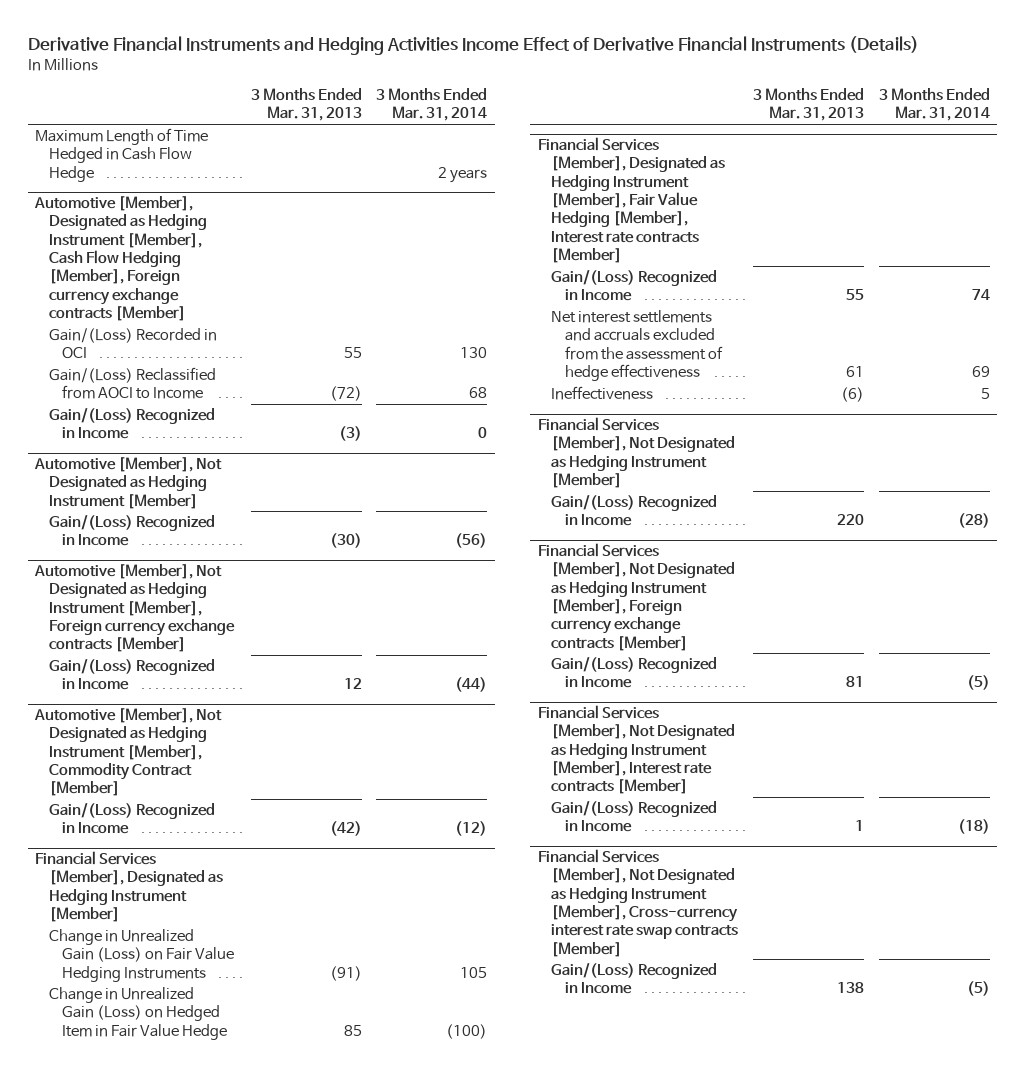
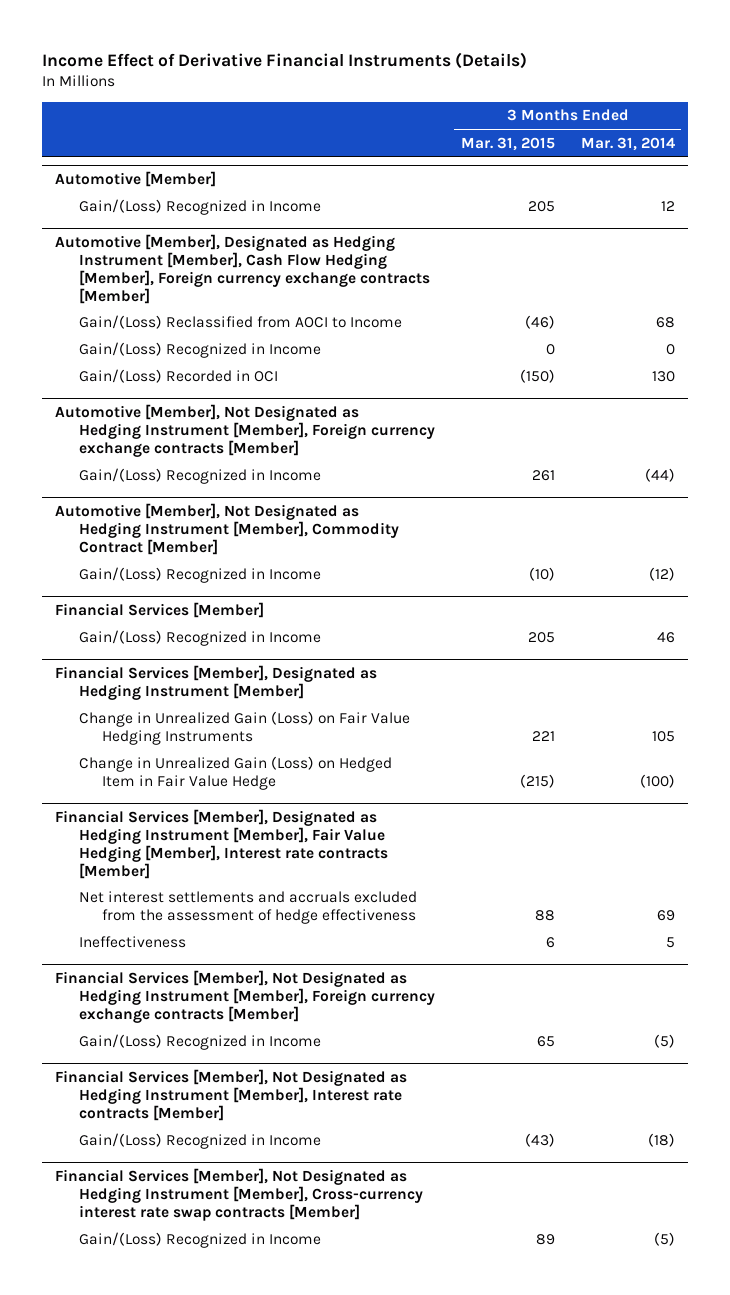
[28,36,920,56] Derivative Financial Instruments and Hedging Activities Income Effect of Derivative Financial Instruments (Details) -> [41,51,527,69] Income Effect of Derivative Financial Instruments (Details)
[250,88,362,122] 3 Months Ended Mar. 31, 2013 -> none
none -> [460,136,555,151] Mar. 31, 2015
[35,128,209,182] Maximum Length of Time Hedged in Cash Flow Hedge -> none
none -> [54,171,216,188] Automotive [Member]
none -> [78,199,321,216] Gain/(Loss) Recognized in Income
[34,457,223,509] Automotive [Member], Not Designated as Hedging Instrument [Member] -> none
[48,515,215,547] Gain/(Loss) Recognized in Income -> none
[48,328,217,360] Gain/(Loss) Recorded in OCI -> [78,369,278,384] Gain/(Loss) Recorded in OCI
none -> [54,602,264,619] Financial Services [Member]
none -> [78,630,321,647] Gain/(Loss) Recognized in Income
[551,270,718,302] Gain/(Loss) Recognized in Income -> none
[537,417,736,489] Financial Services [Member], Not Designated as Hedging Instrument [Member] -> none
[551,495,718,527] Gain/(Loss) Recognized in Income -> none

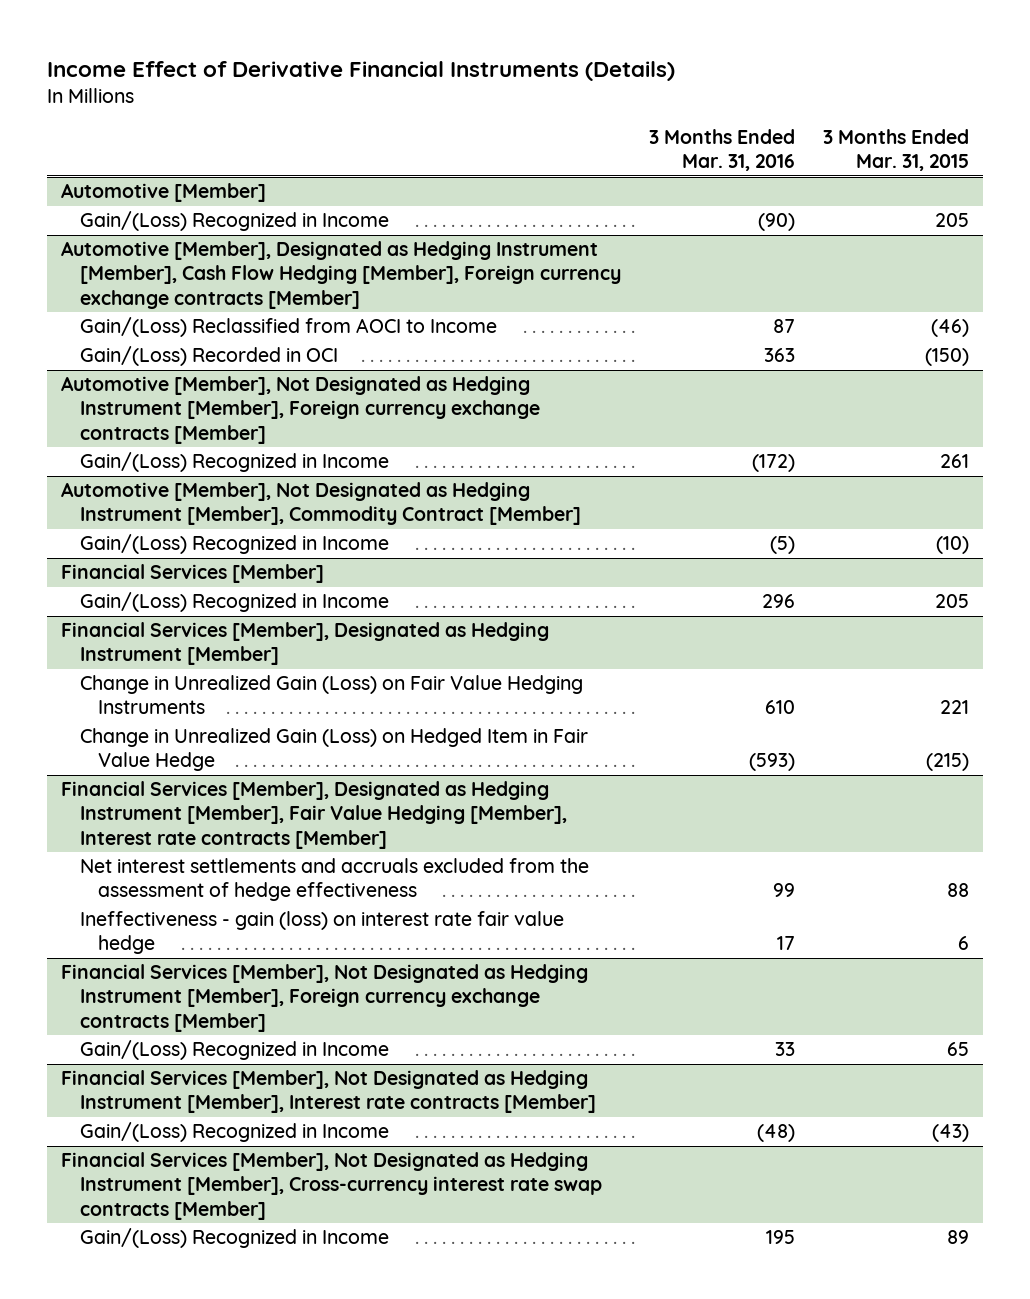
[580,136,675,151] Mar. 31, 2014 -> none
none -> [648,128,795,172] 3 Months Ended Mar. 31, 2016
[78,342,321,359] Gain/(Loss) Recognized in Income -> none
[78,936,186,949] Ineffectiveness -> [79,911,564,955] Ineffectiveness - gain (loss) on interest rate fair value hedge

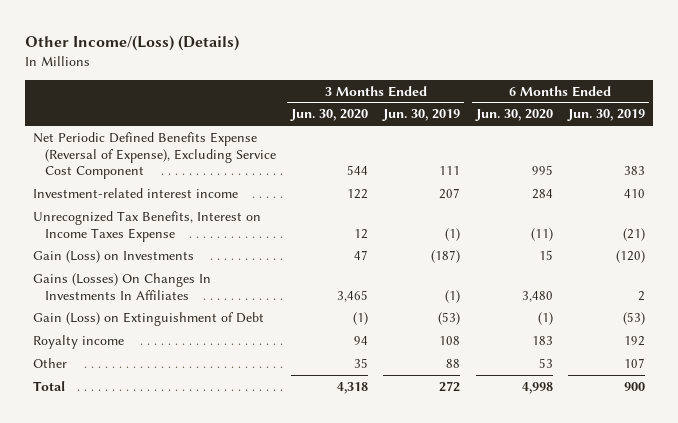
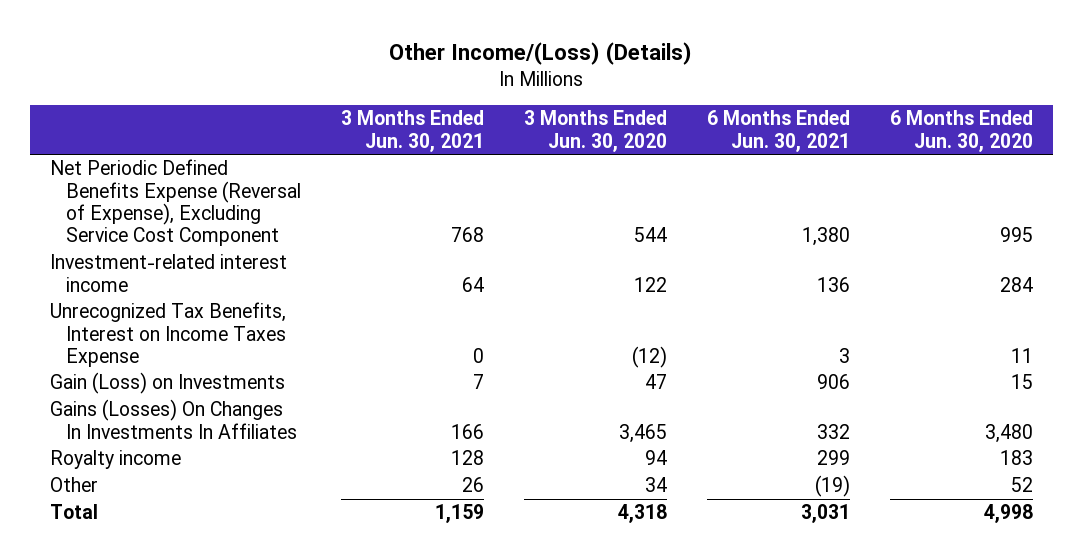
[382,109,461,122] Jun. 30, 2019 -> none
[566,109,645,122] Jun. 30, 2019 -> none
none -> [340,110,484,152] 3 Months Ended Jun. 30, 2021
none -> [706,110,850,152] 6 Months Ended Jun. 30, 2021
[354,228,369,239] 12 -> [631,345,667,368] (12)
[530,227,553,241] (11) -> [1010,347,1033,363] 11
[32,311,264,326] Gain (Loss) on Extinguishment of Debt -> none
[354,357,369,368] 35 -> [644,477,667,493] 34
[538,357,553,368] 53 -> [1010,477,1033,493] 52

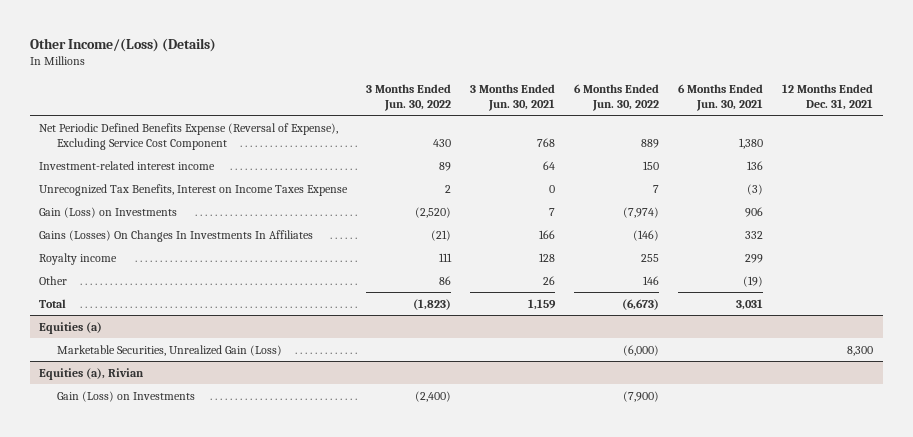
[523,110,667,152] 3 Months Ended Jun. 30, 2020 -> none
[889,110,1033,152] 6 Months Ended Jun. 30, 2020 -> none
none -> [366,83,452,111] 3 Months Ended Jun. 30, 2022
none -> [574,83,660,111] 6 Months Ended Jun. 30, 2022
none -> [782,83,874,110] 12 Months Ended Dec. 31, 2021
[838,347,850,363] 3 -> [747,183,764,195] (3)
none -> [39,321,103,334] Equities (a)
none -> [57,344,283,356] Marketable Securities, Unrealized Gain (Loss)
none -> [39,367,145,380] Equities (a), Rivian
none -> [57,390,196,402] Gain (Loss) on Investments

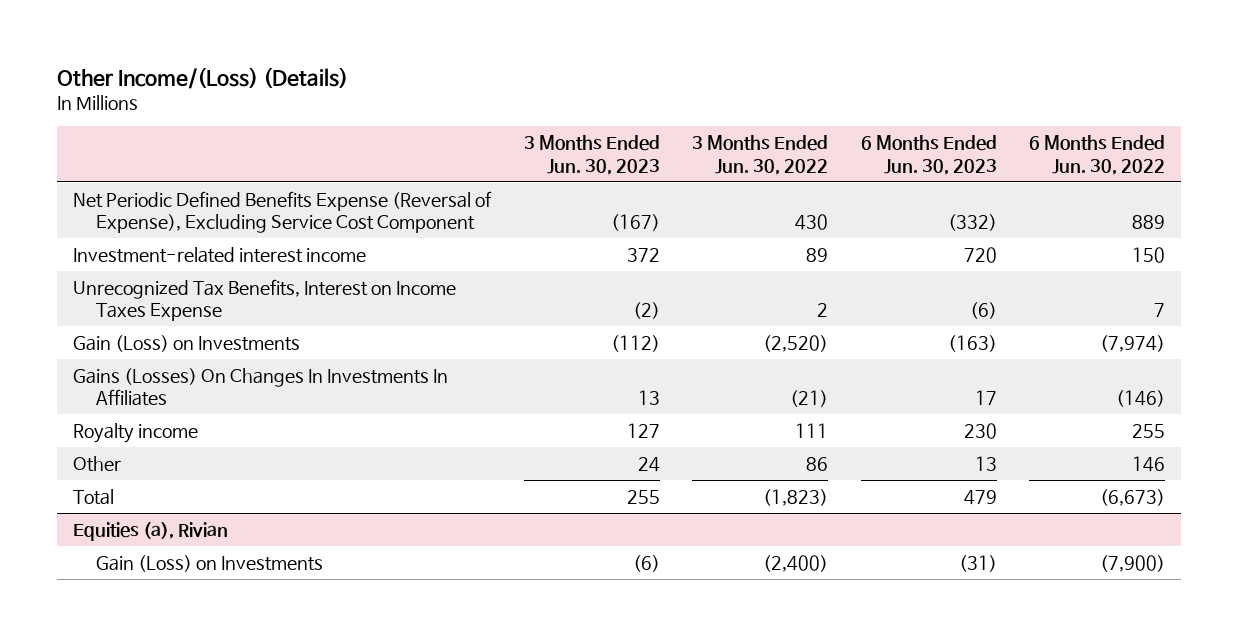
[470,83,556,111] 3 Months Ended Jun. 30, 2021 -> none
[678,83,764,111] 6 Months Ended Jun. 30, 2021 -> none
[782,83,874,110] 12 Months Ended Dec. 31, 2021 -> none
none -> [523,135,660,175] 3 Months Ended Jun. 30, 2023
none -> [860,135,997,175] 6 Months Ended Jun. 30, 2023
[39,321,103,334] Equities (a) -> none
[57,344,283,356] Marketable Securities, Unrealized Gain (Loss) -> none

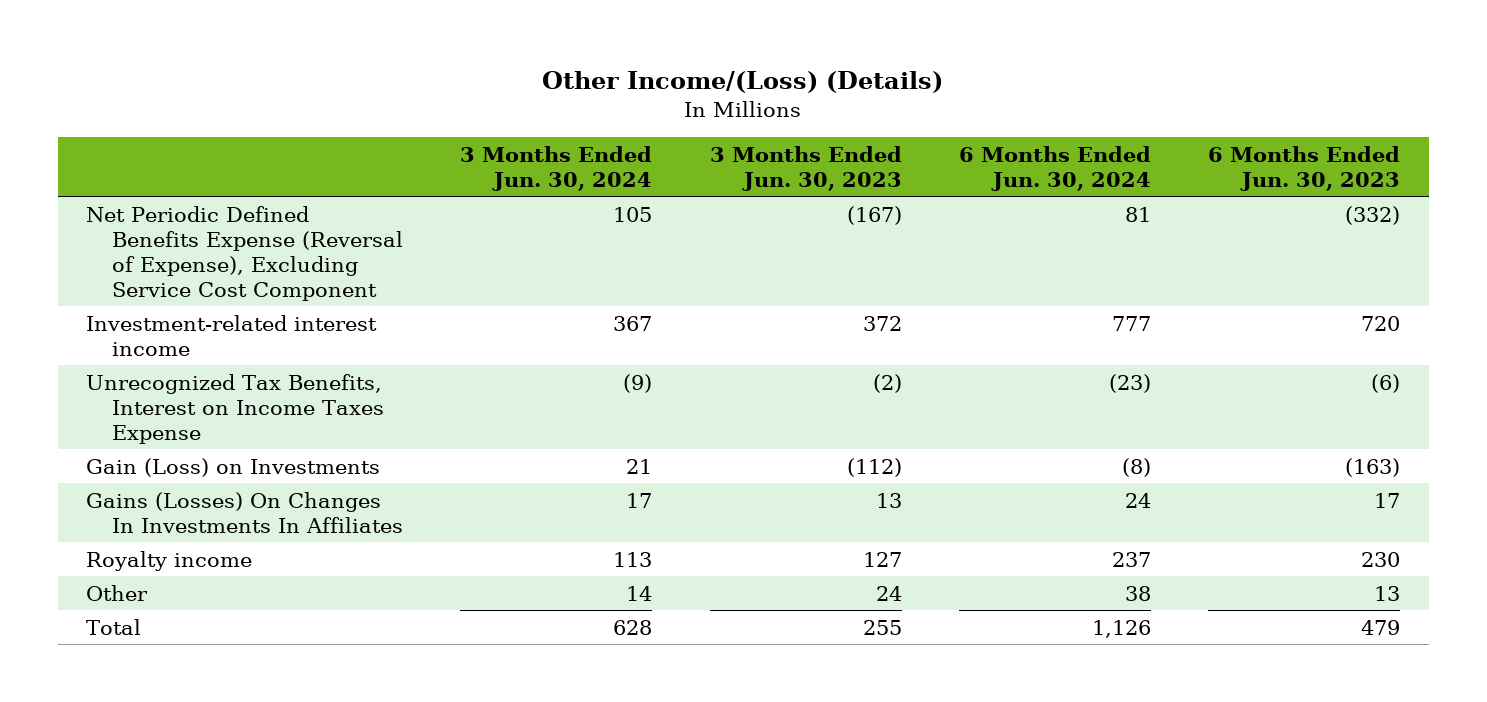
[692,135,829,175] 3 Months Ended Jun. 30, 2022 -> none
[1029,135,1166,175] 6 Months Ended Jun. 30, 2022 -> none
none -> [460,145,653,191] 3 Months Ended Jun. 30, 2024
none -> [958,145,1151,191] 6 Months Ended Jun. 30, 2024
[73,521,229,541] Equities (a), Rivian -> none
[95,554,323,572] Gain (Loss) on Investments -> none

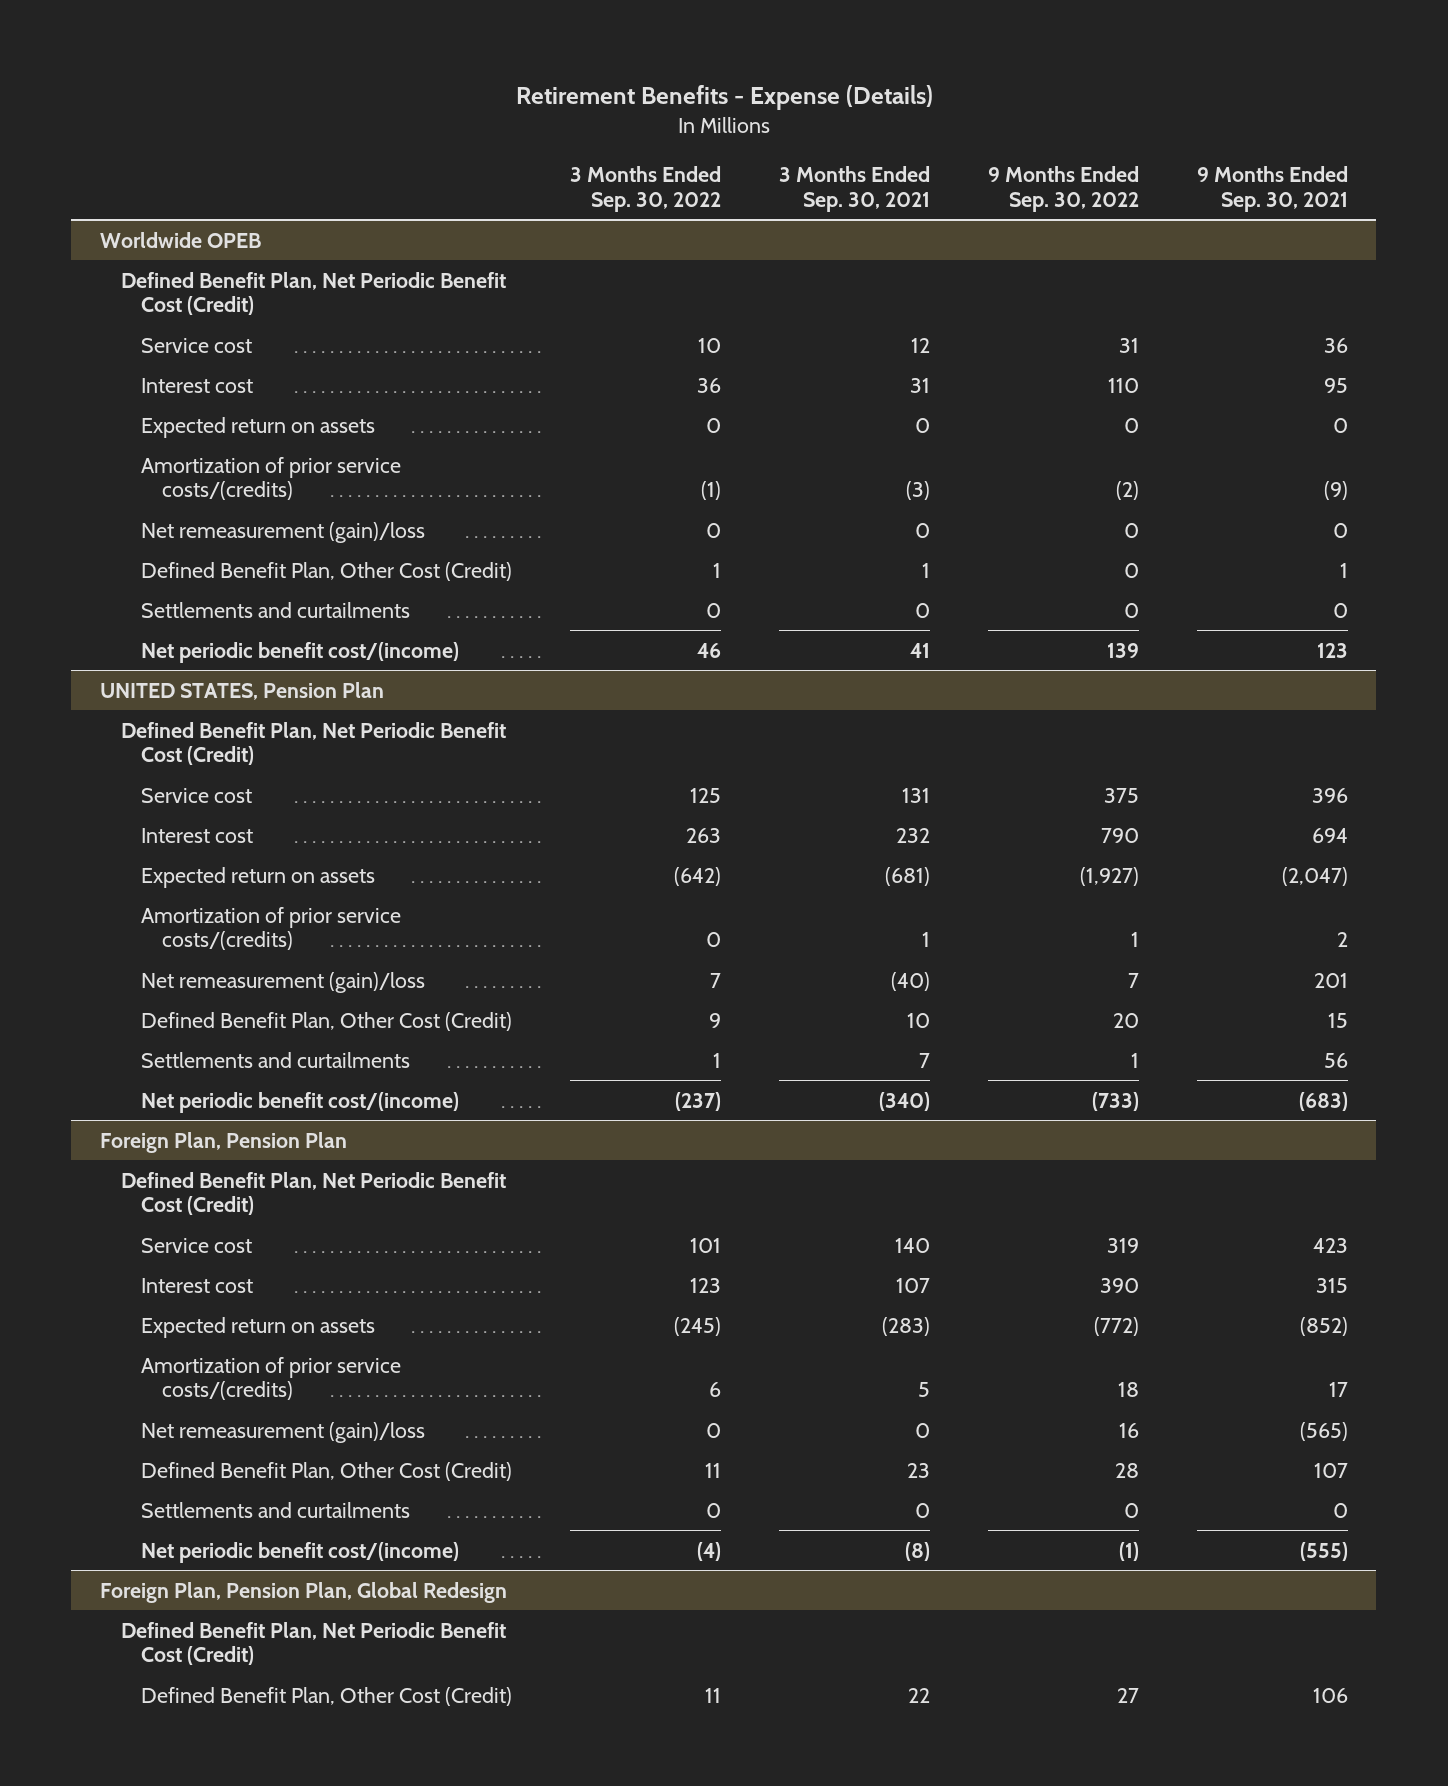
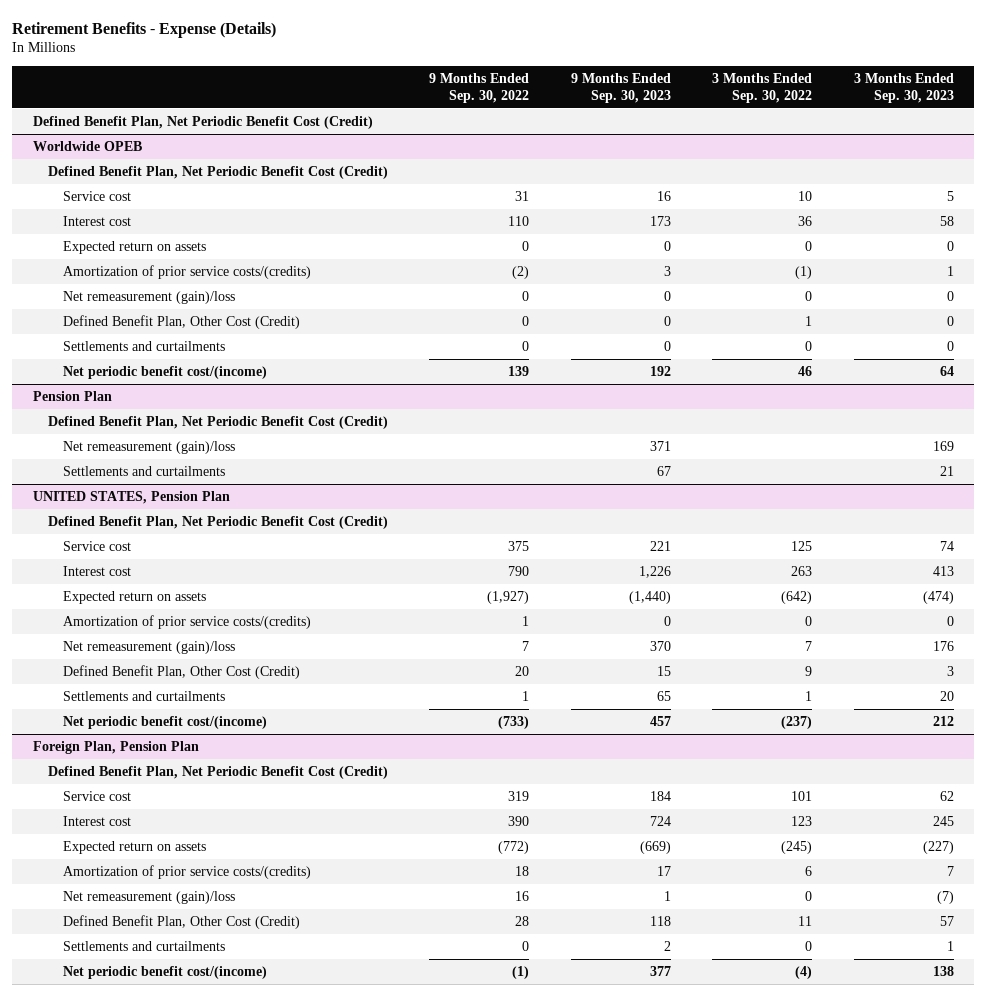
[778,166,930,212] 3 Months Ended Sep. 30, 2021 -> none
[1196,166,1348,212] 9 Months Ended Sep. 30, 2021 -> none
none -> [570,73,671,103] 9 Months Ended Sep. 30, 2023
none -> [853,73,954,103] 3 Months Ended Sep. 30, 2023
none -> [32,115,373,129] Defined Benefit Plan, Net Periodic Benefit Cost (Credit)
none -> [32,390,112,401] Pension Plan
none -> [47,415,388,429] Defined Benefit Plan, Net Periodic Benefit Cost (Credit)
none -> [62,440,235,454] Net remeasurement (gain)/loss
none -> [62,465,225,476] Settlements and curtailments
[100,1581,508,1603] Foreign Plan, Pension Plan, Global Redesign -> none
[120,1621,506,1666] Defined Benefit Plan, Net Periodic Benefit Cost (Credit) -> none
[141,1686,513,1706] Defined Benefit Plan, Other Cost (Credit) -> none

